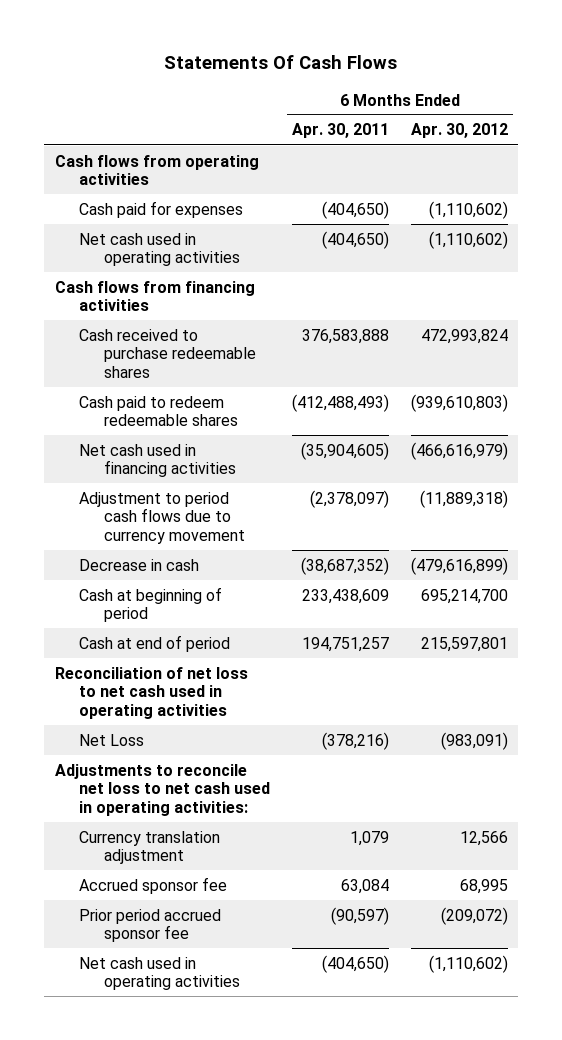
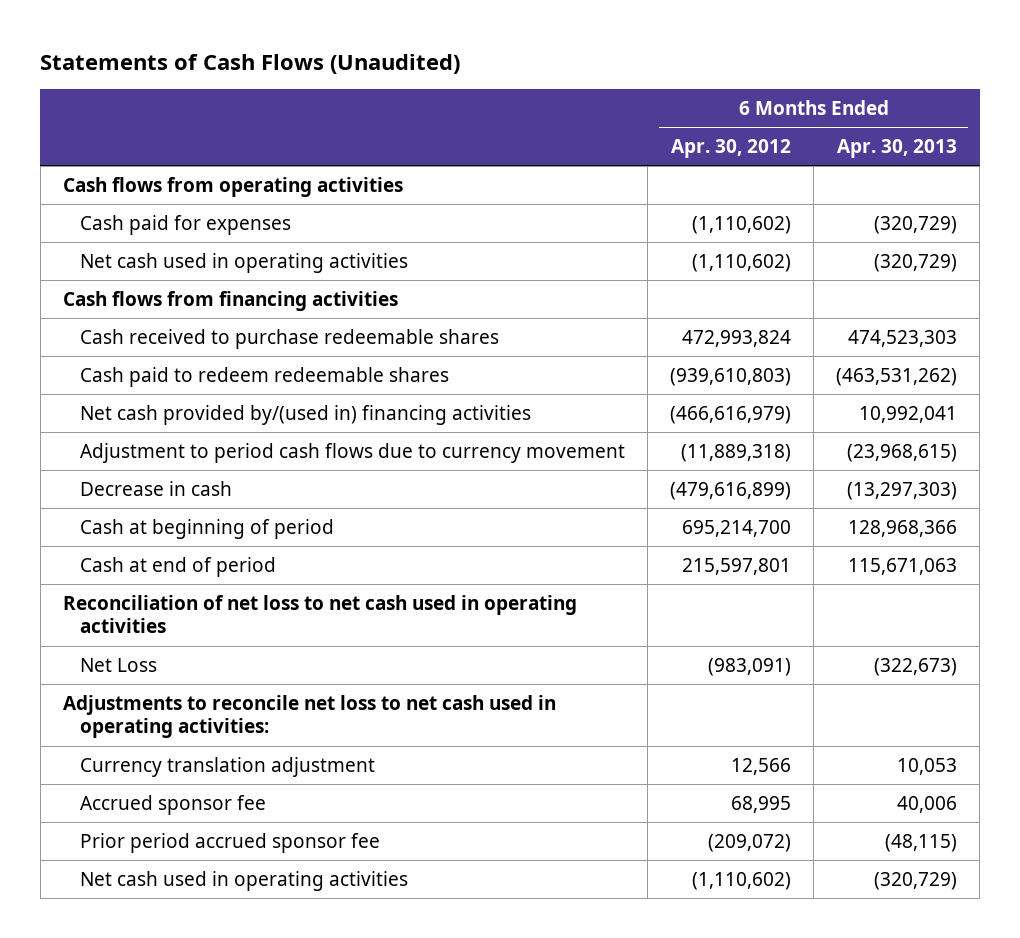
[164,54,398,69] Statements Of Cash Flows -> [40,53,461,74] Statements of Cash Flows (Unaudited)
[291,123,389,139] Apr. 30, 2011 -> none
none -> [837,139,958,159] Apr. 30, 2013
[79,443,236,478] Net cash used in financing activities -> [80,405,532,426] Net cash provided by/(used in) financing activities

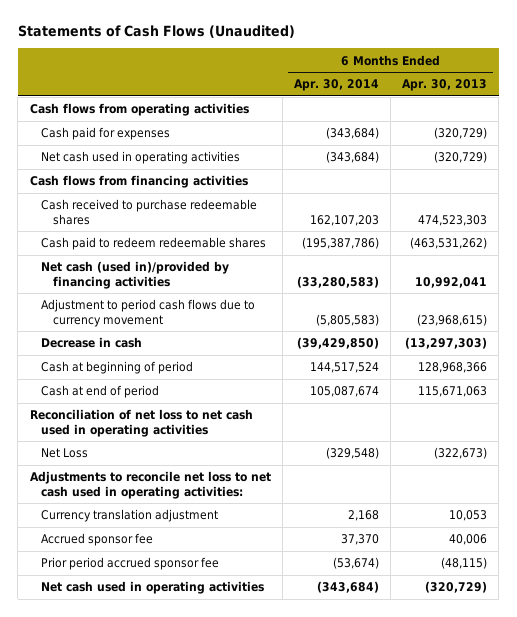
[671,139,792,159] Apr. 30, 2012 -> none
none -> [293,79,379,92] Apr. 30, 2014
[80,405,532,426] Net cash provided by/(used in) financing activities -> [41,261,230,289] Net cash (used in)/provided by financing activities

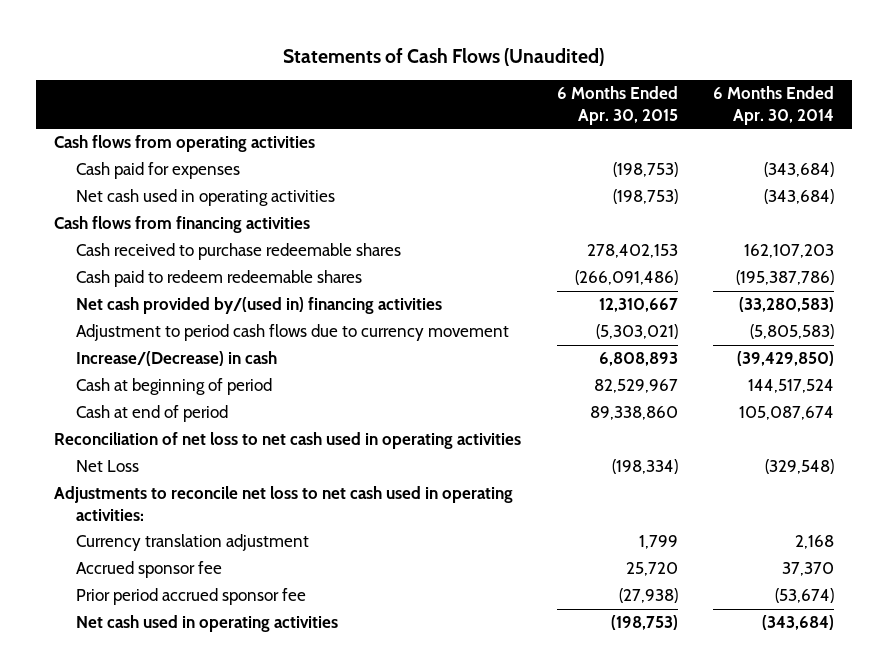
[402,79,488,92] Apr. 30, 2013 -> none
none -> [556,86,678,125] 6 Months Ended Apr. 30, 2015
[41,261,230,289] Net cash (used in)/provided by financing activities -> [76,297,443,315] Net cash provided by/(used in) financing activities
[41,337,143,349] Decrease in cash -> [76,351,278,367] Increase/(Decrease) in cash

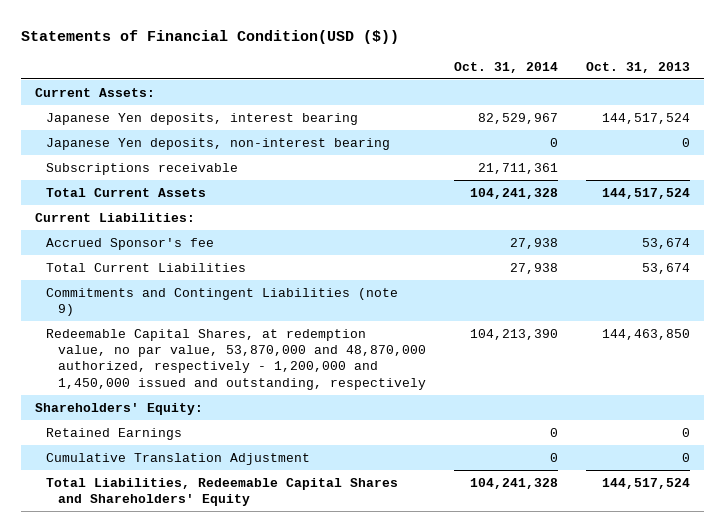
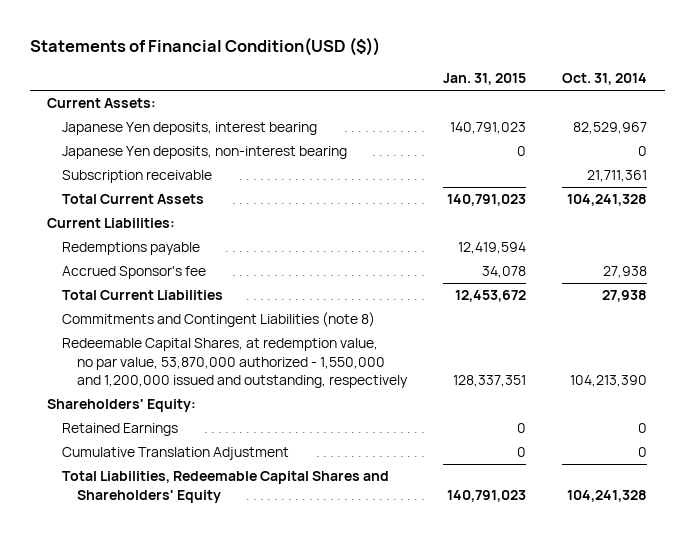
[586,61,691,73] Oct. 31, 2013 -> none
none -> [443,73,527,86] Jan. 31, 2015
[46,162,239,175] Subscriptions receivable -> [62,170,213,184] Subscription receivable
none -> [62,242,201,256] Redemptions payable
[46,287,399,316] Commitments and Contingent Liabilities (note 9) -> [62,312,376,328] Commitments and Contingent Liabilities (note 8)
[46,328,427,390] Redeemable Capital Shares, at redemption value, no par value, 53,870,000 and 48,870,000 authorized, respectively - 1,200,000 and 1,450,000 issued and outstanding, respectively -> [62,338,409,389] Redeemable Capital Shares, at redemption value, no par value, 53,870,000 authorized - 1,550,000 and 1,200,000 issued and outstanding, respectively

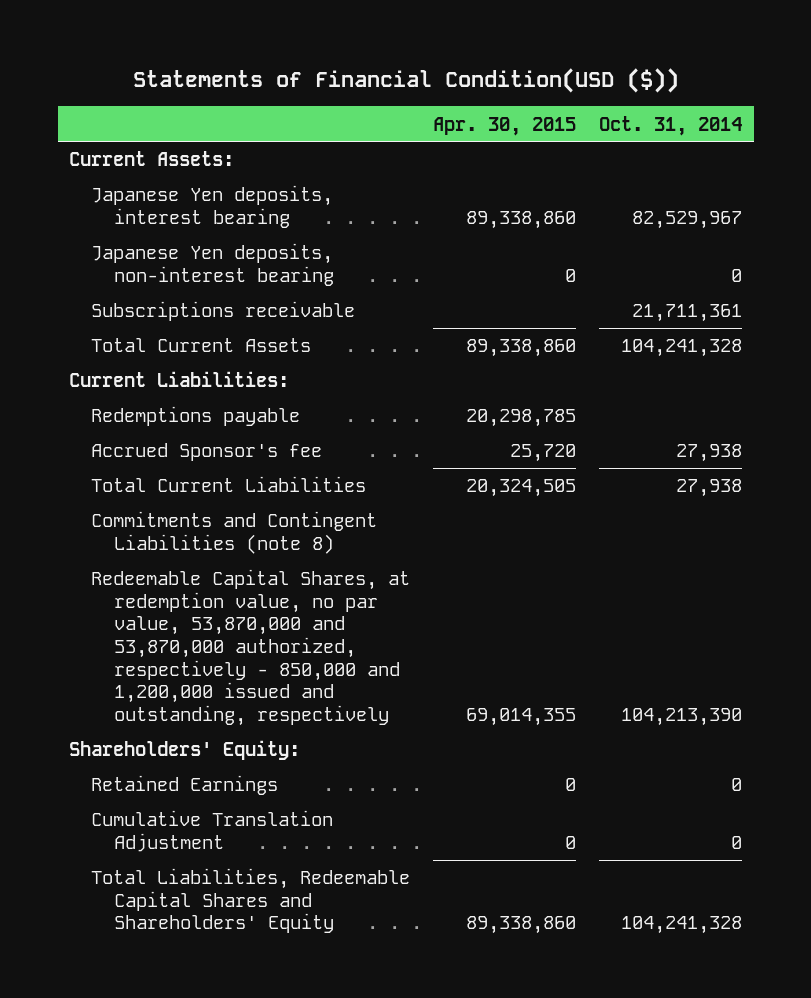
[443,73,527,86] Jan. 31, 2015 -> none
none -> [433,116,577,136] Apr. 30, 2015
[62,170,213,184] Subscription receivable -> [91,301,356,322] Subscriptions receivable
[62,338,409,389] Redeemable Capital Shares, at redemption value, no par value, 53,870,000 authorized - 1,550,000 and 1,200,000 issued and outstanding, respectively -> [91,569,411,726] Redeemable Capital Shares, at redemption value, no par value, 53,870,000 and 53,870,000 authorized, respectively - 850,000 and 1,200,000 issued and outstanding, respectively

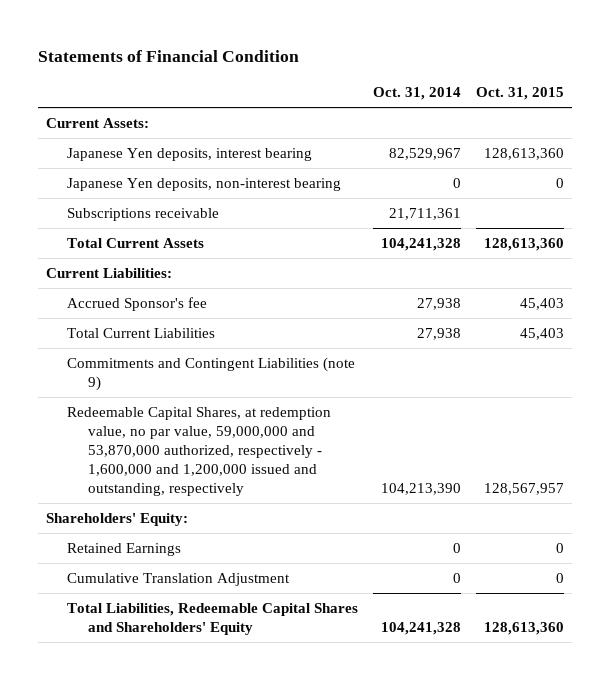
[132,68,679,94] Statements of Financial Condition(USD ($)) -> [38,49,300,62] Statements of Financial Condition
[433,116,577,136] Apr. 30, 2015 -> none
none -> [476,86,565,100] Oct. 31, 2015
[91,406,301,427] Redemptions payable -> none
[91,511,378,554] Commitments and Contingent Liabilities (note 8) -> [67,357,356,392] Commitments and Contingent Liabilities (note 9)
[91,569,411,726] Redeemable Capital Shares, at redemption value, no par value, 53,870,000 and 53,870,000 authorized, respectively - 850,000 and 1,200,000 issued and outstanding, respectively -> [67,407,332,497] Redeemable Capital Shares, at redemption value, no par value, 59,000,000 and 53,870,000 authorized, respectively - 1,600,000 and 1,200,000 issued and outstanding, respectively

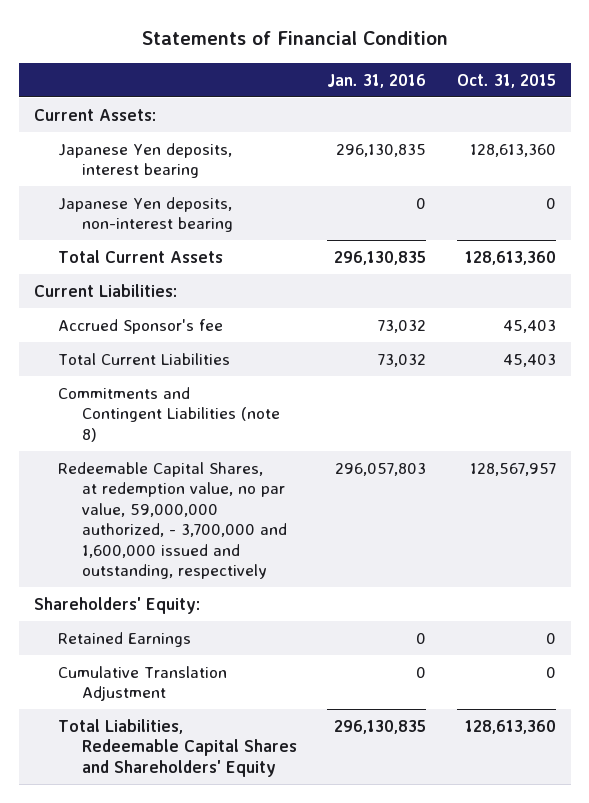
[373,86,462,100] Oct. 31, 2014 -> none
none -> [327,73,427,88] Jan. 31, 2016
[67,208,220,222] Subscriptions receivable -> none
[67,357,356,392] Commitments and Contingent Liabilities (note 9) -> [57,386,281,442] Commitments and Contingent Liabilities (note 8)
[67,407,332,497] Redeemable Capital Shares, at redemption value, no par value, 59,000,000 and 53,870,000 authorized, respectively - 1,600,000 and 1,200,000 issued and outstanding, respectively -> [57,461,288,580] Redeemable Capital Shares, at redemption value, no par value, 59,000,000 authorized, - 3,700,000 and 1,600,000 issued and outstanding, respectively

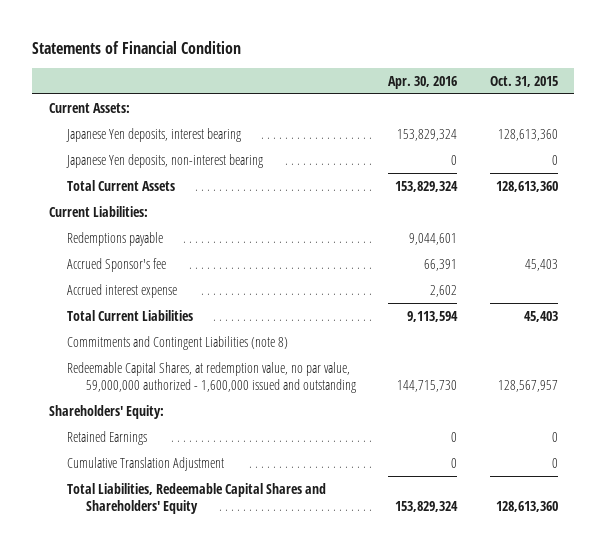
[327,73,427,88] Jan. 31, 2016 -> none
none -> [388,75,458,89] Apr. 30, 2016
none -> [67,231,164,246] Redemptions payable
none -> [67,283,178,298] Accrued interest expense
[57,461,288,580] Redeemable Capital Shares, at redemption value, no par value, 59,000,000 authorized, - 3,700,000 and 1,600,000 issued and outstanding, respectively -> [67,361,356,394] Redeemable Capital Shares, at redemption value, no par value, 59,000,000 authorized - 1,600,000 issued and outstanding

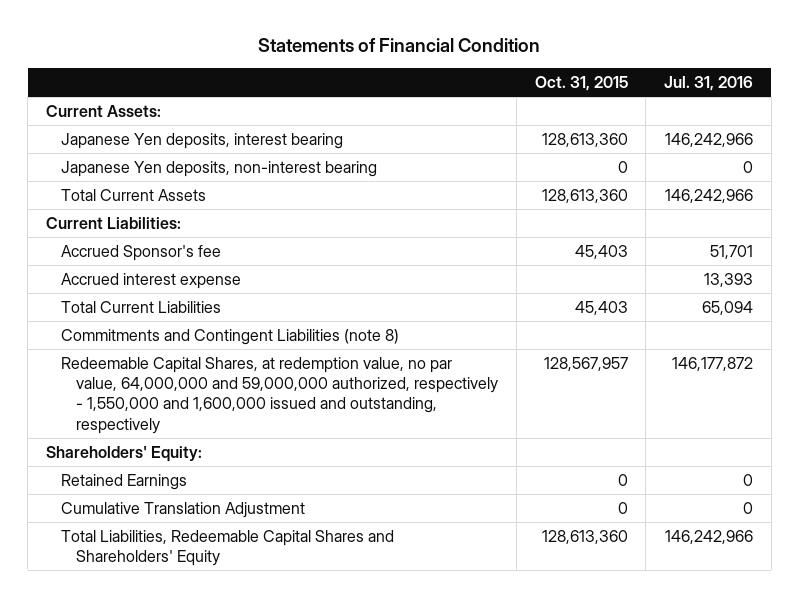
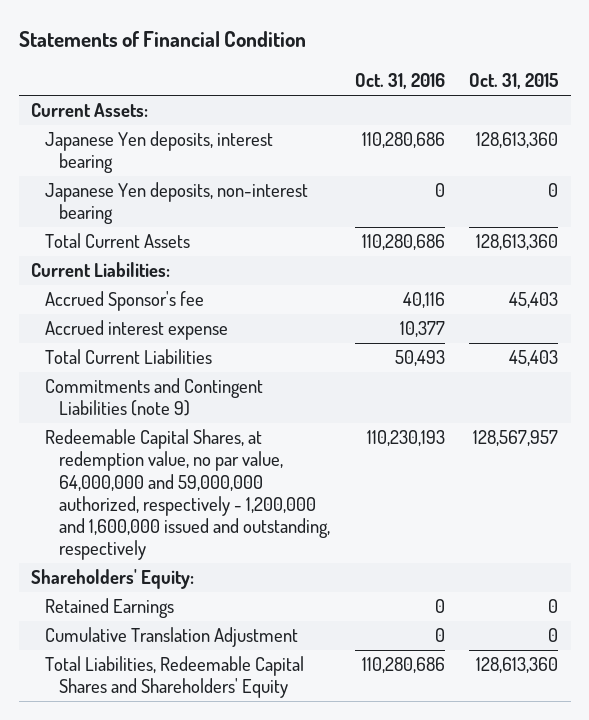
[663,75,753,91] Jul. 31, 2016 -> none
none -> [354,73,445,90] Oct. 31, 2016
[60,328,399,345] Commitments and Contingent Liabilities (note 8) -> [45,378,264,417] Commitments and Contingent Liabilities (note 9)
[60,356,499,434] Redeemable Capital Shares, at redemption value, no par value, 64,000,000 and 59,000,000 authorized, respectively - 1,550,000 and 1,600,000 issued and outstanding, respectively -> [45,429,330,560] Redeemable Capital Shares, at redemption value, no par value, 64,000,000 and 59,000,000 authorized, respectively - 1,200,000 and 1,600,000 issued and outstanding, respectively

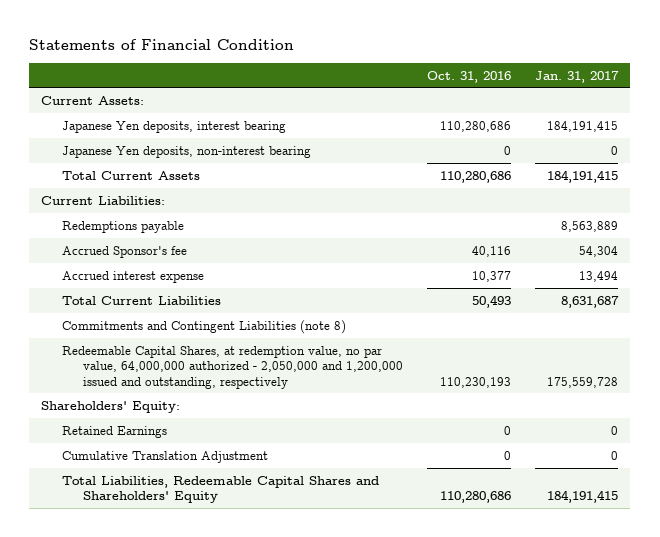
[469,73,559,90] Oct. 31, 2015 -> none
none -> [535,70,620,83] Jan. 31, 2017
none -> [62,220,185,233] Redemptions payable
[45,378,264,417] Commitments and Contingent Liabilities (note 9) -> [62,319,347,334] Commitments and Contingent Liabilities (note 8)
[45,429,330,560] Redeemable Capital Shares, at redemption value, no par value, 64,000,000 and 59,000,000 authorized, respectively - 1,200,000 and 1,600,000 issued and outstanding, respectively -> [62,345,403,389] Redeemable Capital Shares, at redemption value, no par value, 64,000,000 authorized - 2,050,000 and 1,200,000 issued and outstanding, respectively

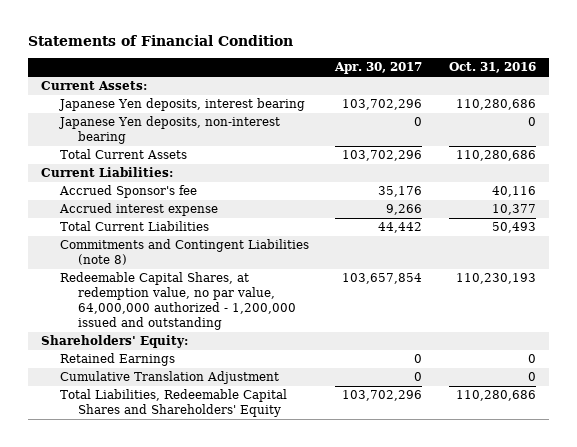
[535,70,620,83] Jan. 31, 2017 -> none
none -> [334,62,423,75] Apr. 30, 2017
[62,220,185,233] Redemptions payable -> none
[62,345,403,389] Redeemable Capital Shares, at redemption value, no par value, 64,000,000 authorized - 2,050,000 and 1,200,000 issued and outstanding, respectively -> [59,272,296,331] Redeemable Capital Shares, at redemption value, no par value, 64,000,000 authorized - 1,200,000 issued and outstanding

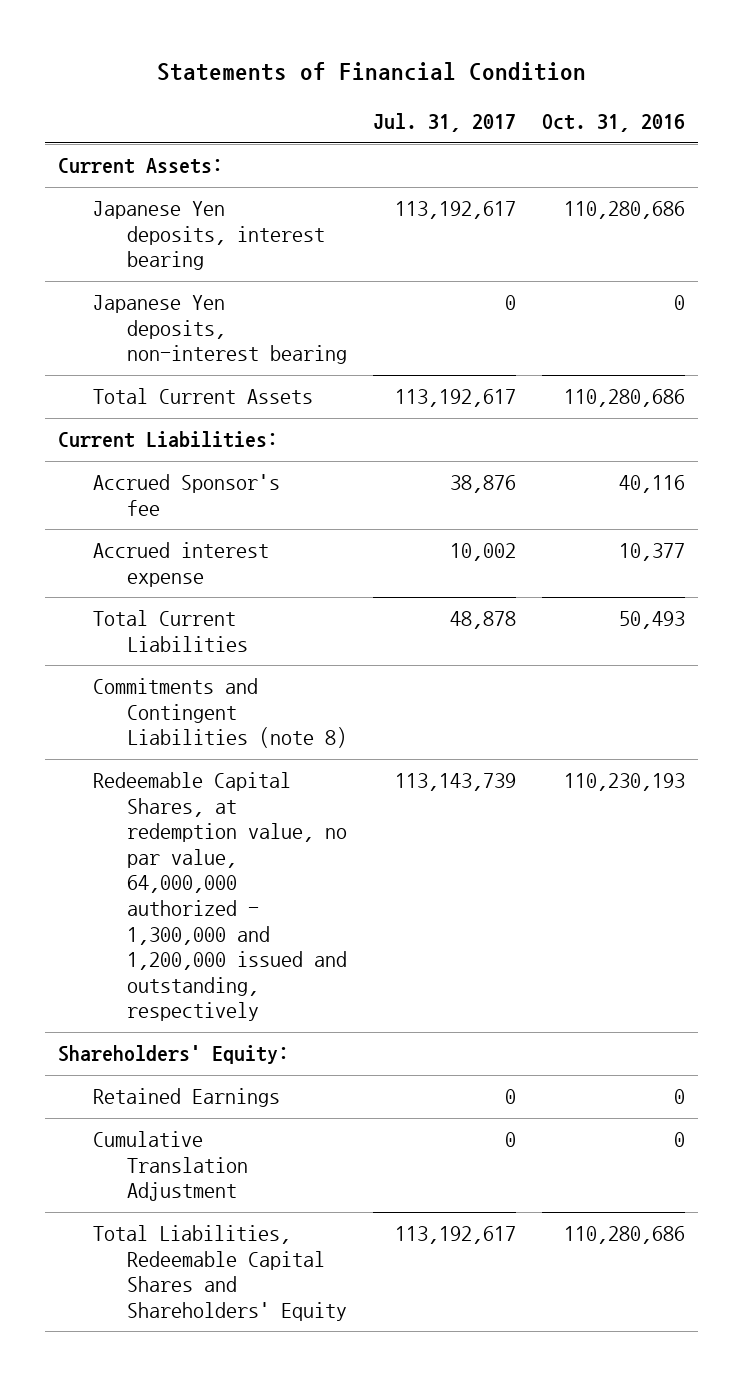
[334,62,423,75] Apr. 30, 2017 -> none
none -> [372,113,516,133] Jul. 31, 2017
[59,272,296,331] Redeemable Capital Shares, at redemption value, no par value, 64,000,000 authorized - 1,200,000 issued and outstanding -> [92,772,347,1022] Redeemable Capital Shares, at redemption value, no par value, 64,000,000 authorized - 1,300,000 and 1,200,000 issued and outstanding, respectively

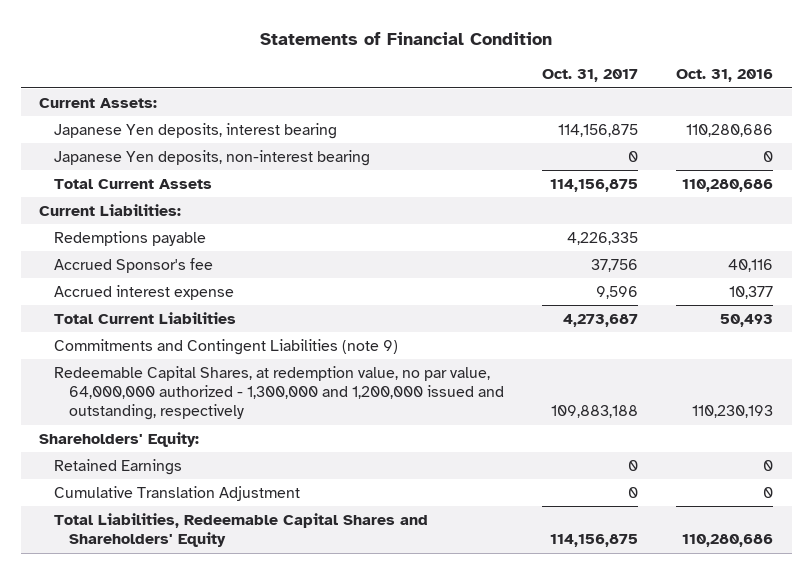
[372,113,516,133] Jul. 31, 2017 -> none
none -> [541,69,638,83] Oct. 31, 2017
none -> [54,231,207,247] Redemptions payable
[92,678,347,749] Commitments and Contingent Liabilities (note 8) -> [54,339,399,356] Commitments and Contingent Liabilities (note 9)

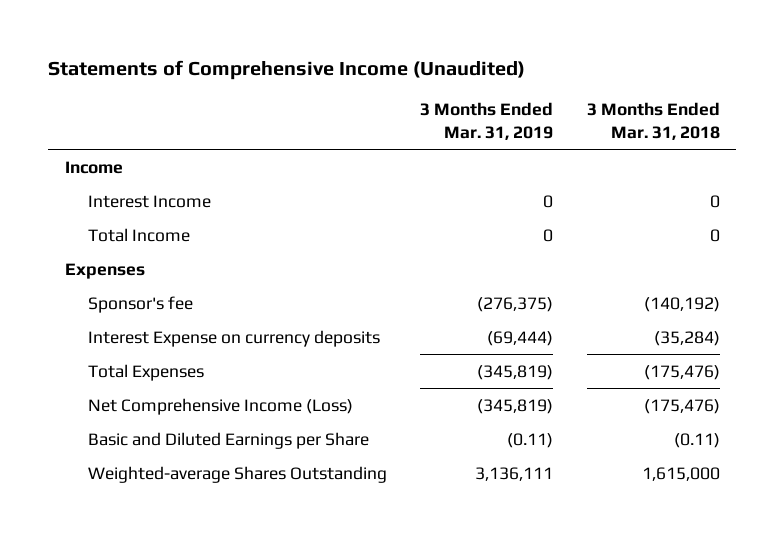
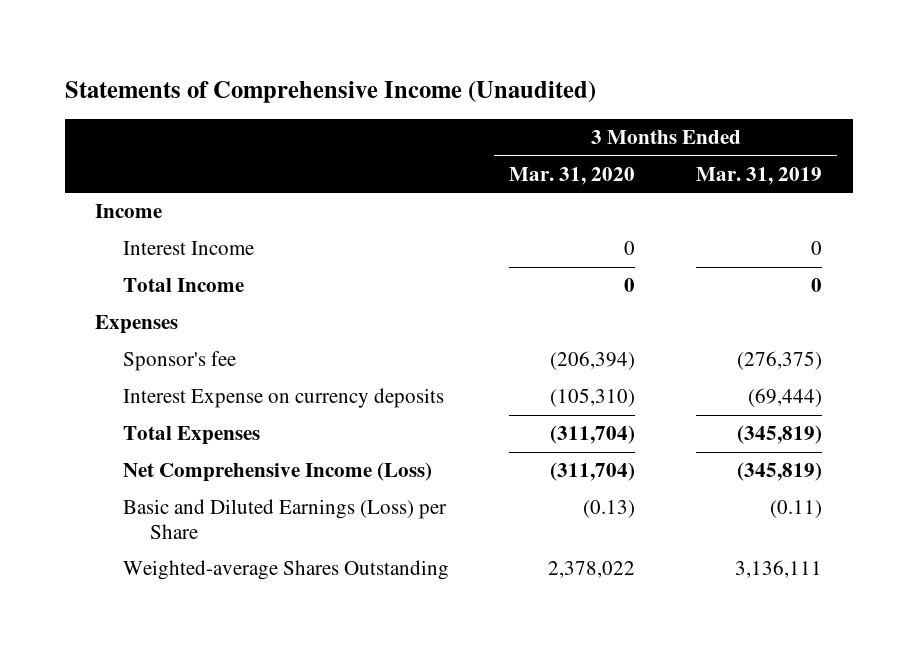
[586,102,720,141] 3 Months Ended Mar. 31, 2018 -> none
none -> [509,166,636,185] Mar. 31, 2020
[87,431,369,449] Basic and Diluted Earnings per Share -> [122,499,447,539] Basic and Diluted Earnings (Loss) per Share

